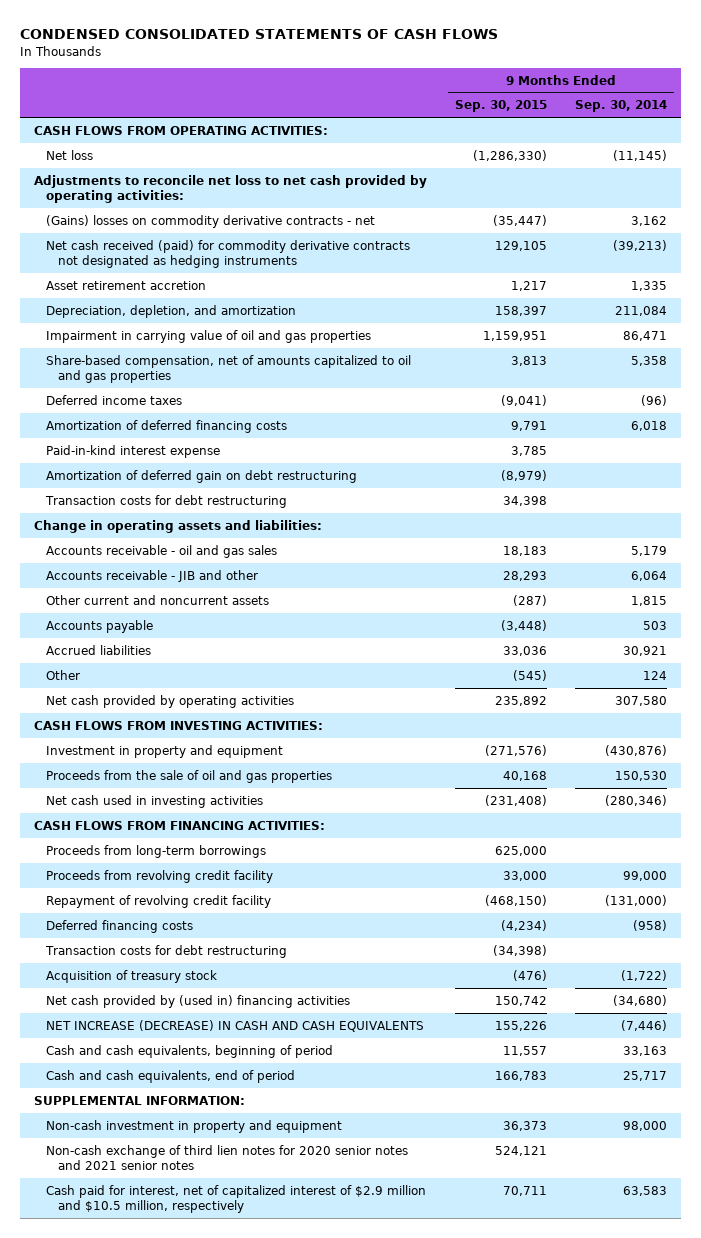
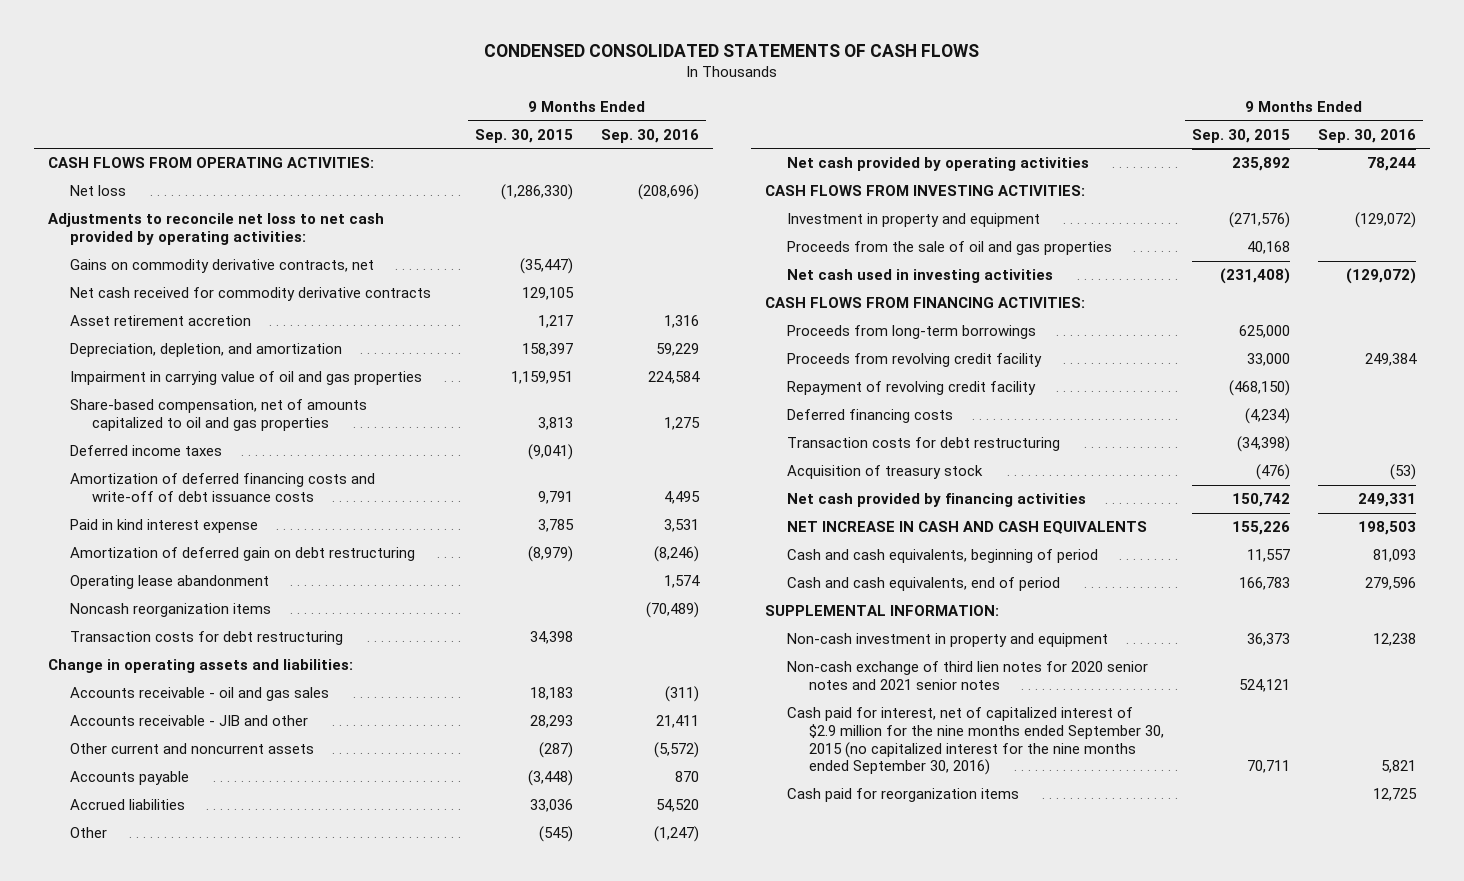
[574,100,667,113] Sep. 30, 2014 -> none
none -> [601,128,700,143] Sep. 30, 2016
[45,214,375,228] (Gains) losses on commodity derivative contracts - net -> [70,259,375,274] Gains on commodity derivative contracts, net
[45,239,410,269] Net cash received (paid) for commodity derivative contracts not designated as hedging instruments -> [70,287,432,302] Net cash received for commodity derivative contracts
[45,419,287,433] Amortization of deferred financing costs -> [70,473,376,502] Amortization of deferred financing costs and write-off of debt issuance costs
[45,444,220,458] Paid-in-kind interest expense -> [70,519,259,534] Paid in kind interest expense
none -> [70,575,270,590] Operating lease abandonment
none -> [70,603,272,618] Noncash reorganization items
[45,994,350,1008] Net cash provided by (used in) financing activities -> [787,493,1087,508] Net cash provided by financing activities
[45,1019,424,1032] NET INCREASE (DECREASE) IN CASH AND CASH EQUIVALENTS -> [787,521,1148,535] NET INCREASE IN CASH AND CASH EQUIVALENTS
[45,1184,426,1214] Cash paid for interest, net of capitalized interest of $2.9 million and $10.5 million, respectively -> [787,707,1165,776] Cash paid for interest, net of capitalized interest of $2.9 million for the nine months ended September 30, 2015 (no capitalized interest for the nine months ended September 30, 2016)
none -> [787,788,1020,803] Cash paid for reorganization items

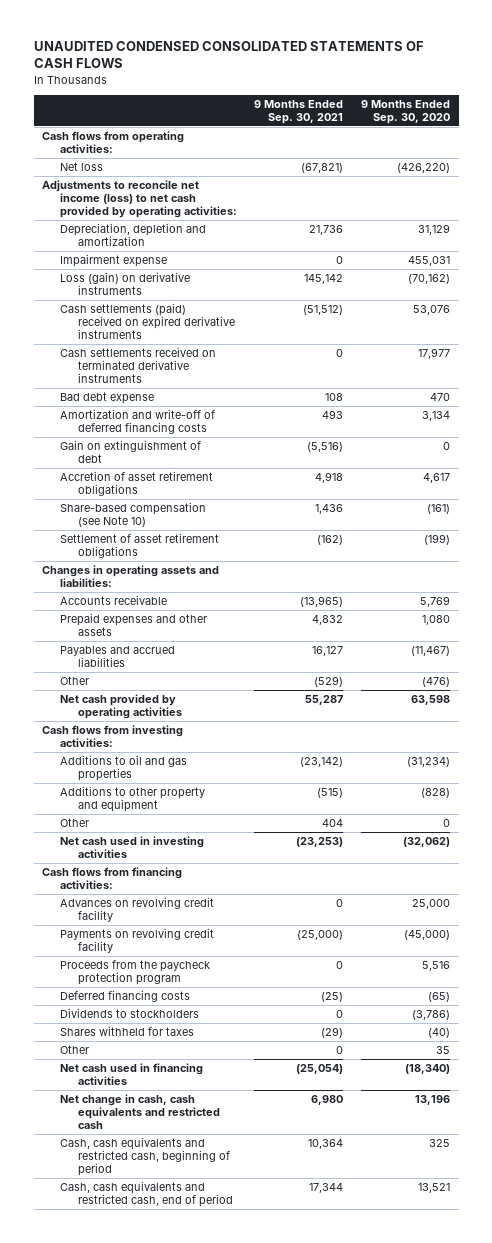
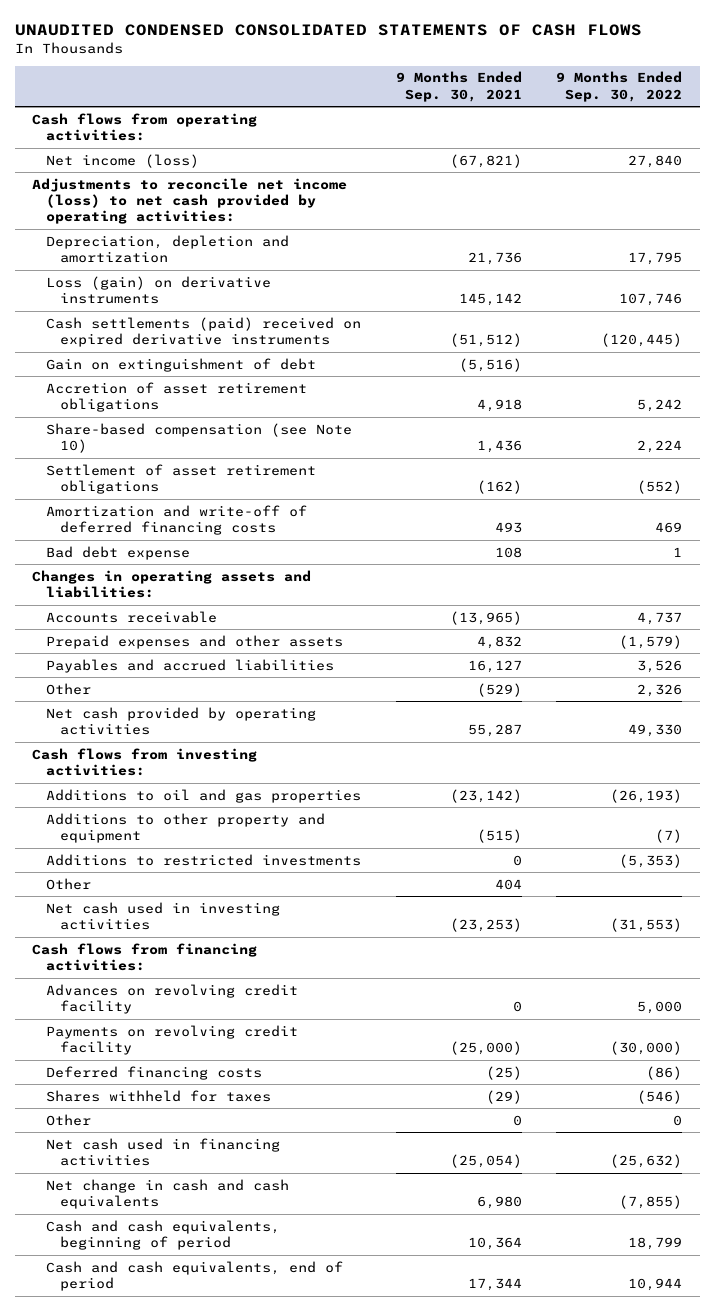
[360,99,450,124] 9 Months Ended Sep. 30, 2020 -> none
none -> [556,71,683,102] 9 Months Ended Sep. 30, 2022
[60,161,104,171] Net loss -> [46,153,200,168] Net income (loss)
[60,253,168,267] Impairment expense -> none
[60,346,217,384] Cash settlements received on terminated derivative instruments -> none
[60,408,216,435] Amortization and write-off of deferred financing costs -> [46,504,308,536] Amortization and write-off of deferred financing costs
[60,391,155,404] Bad debt expense -> [46,545,191,560] Bad debt expense
none -> [46,853,362,866] Additions to restricted investments
[60,959,211,986] Proceeds from the paycheck protection program -> none
[60,1007,200,1018] Dividends to stockholders -> none
[60,1093,220,1130] Net change in cash, cash equivalents and restricted cash -> [46,1178,290,1210] Net change in cash and cash equivalents
[60,1136,230,1177] Cash, cash equivalents and restricted cash, beginning of period -> [46,1219,281,1251] Cash and cash equivalents, beginning of period
[60,1180,233,1208] Cash, cash equivalents and restricted cash, end of period -> [46,1260,344,1292] Cash and cash equivalents, end of period

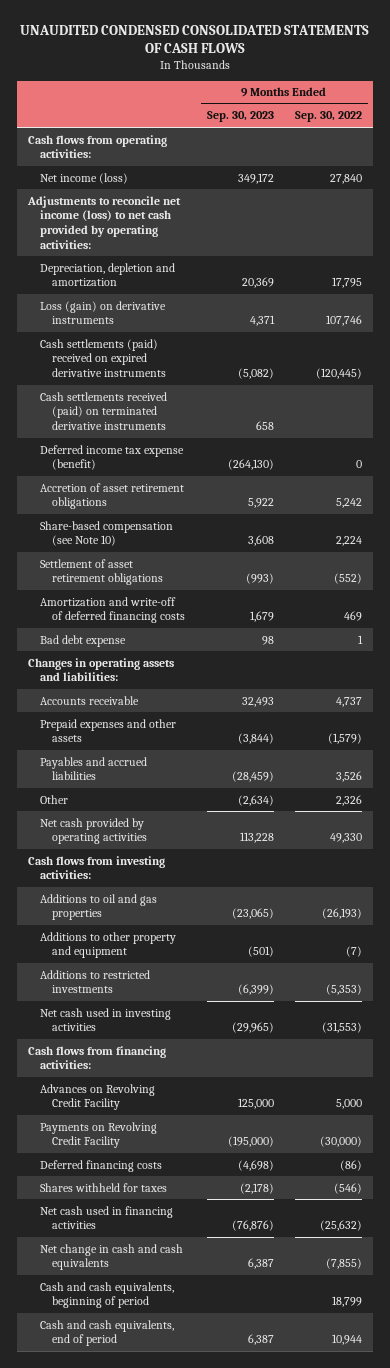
[395,71,522,102] 9 Months Ended Sep. 30, 2021 -> none
none -> [206,111,274,123] Sep. 30, 2023
[46,357,317,372] Gain on extinguishment of debt -> none
none -> [39,391,167,431] Cash settlements received (paid) on terminated derivative instruments
none -> [39,444,184,471] Deferred income tax expense (benefit)
[46,877,92,890] Other -> none
[46,983,299,1015] Advances on revolving credit facility -> [39,1083,155,1111] Advances on Revolving Credit Facility
[46,1024,299,1056] Payments on revolving credit facility -> [39,1121,157,1149] Payments on Revolving Credit Facility
[46,1113,92,1126] Other -> none

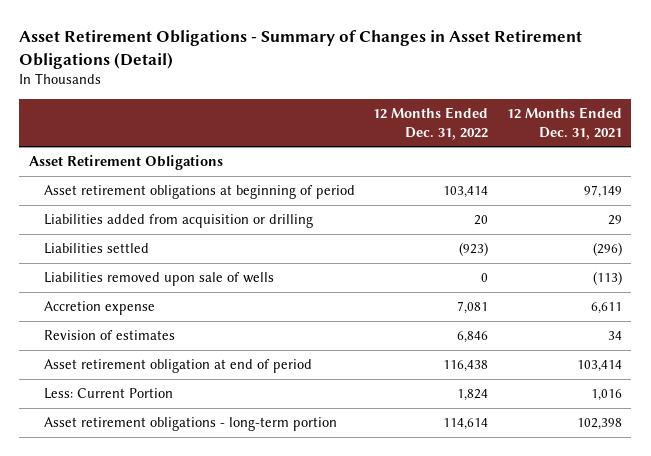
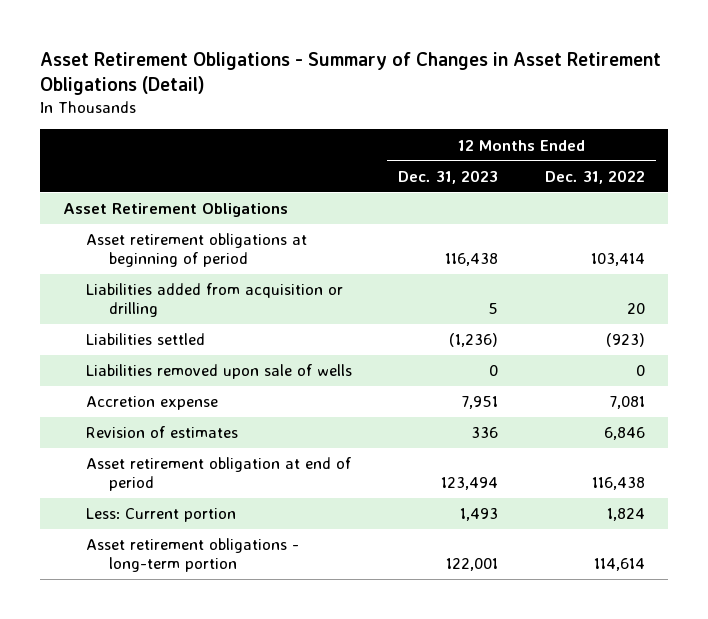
[507,106,623,140] 12 Months Ended Dec. 31, 2021 -> none
none -> [398,169,499,184] Dec. 31, 2023
[43,388,173,400] Less: Current Portion -> [86,508,237,523] Less: Current portion

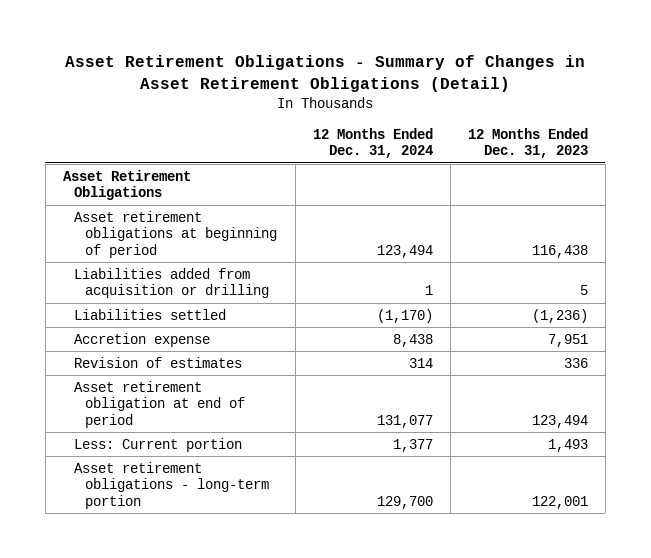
[544,169,645,184] Dec. 31, 2022 -> none
none -> [312,127,433,159] 12 Months Ended Dec. 31, 2024
[86,364,353,380] Liabilities removed upon sale of wells -> none

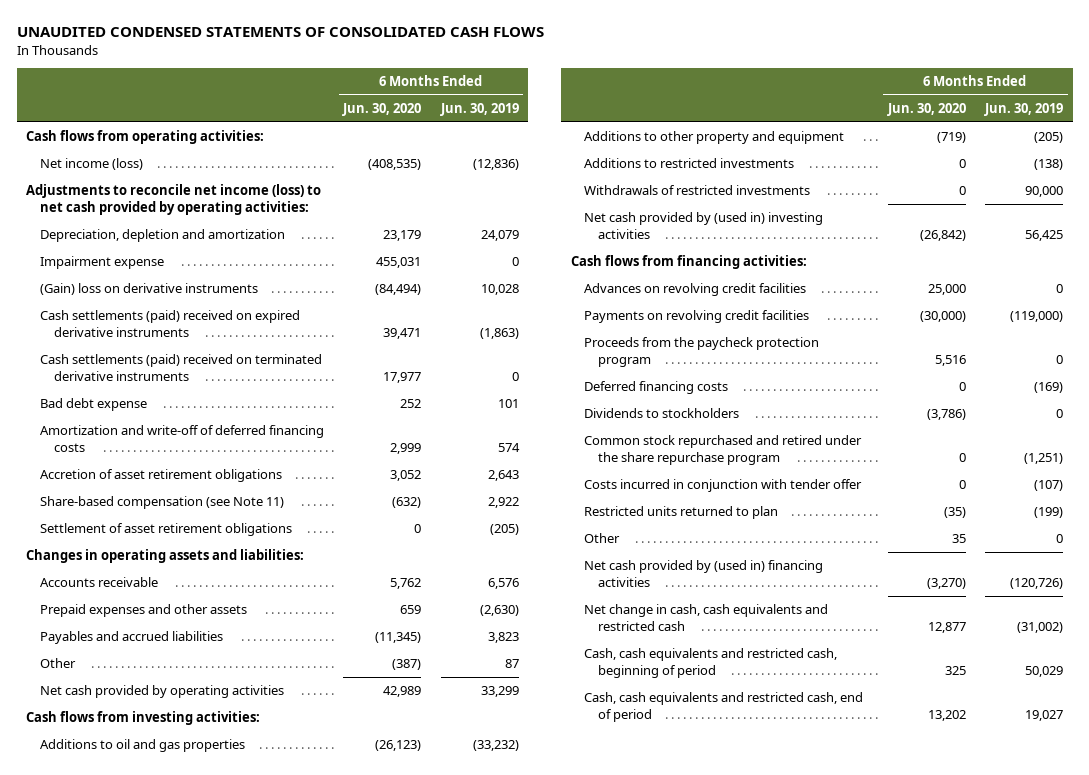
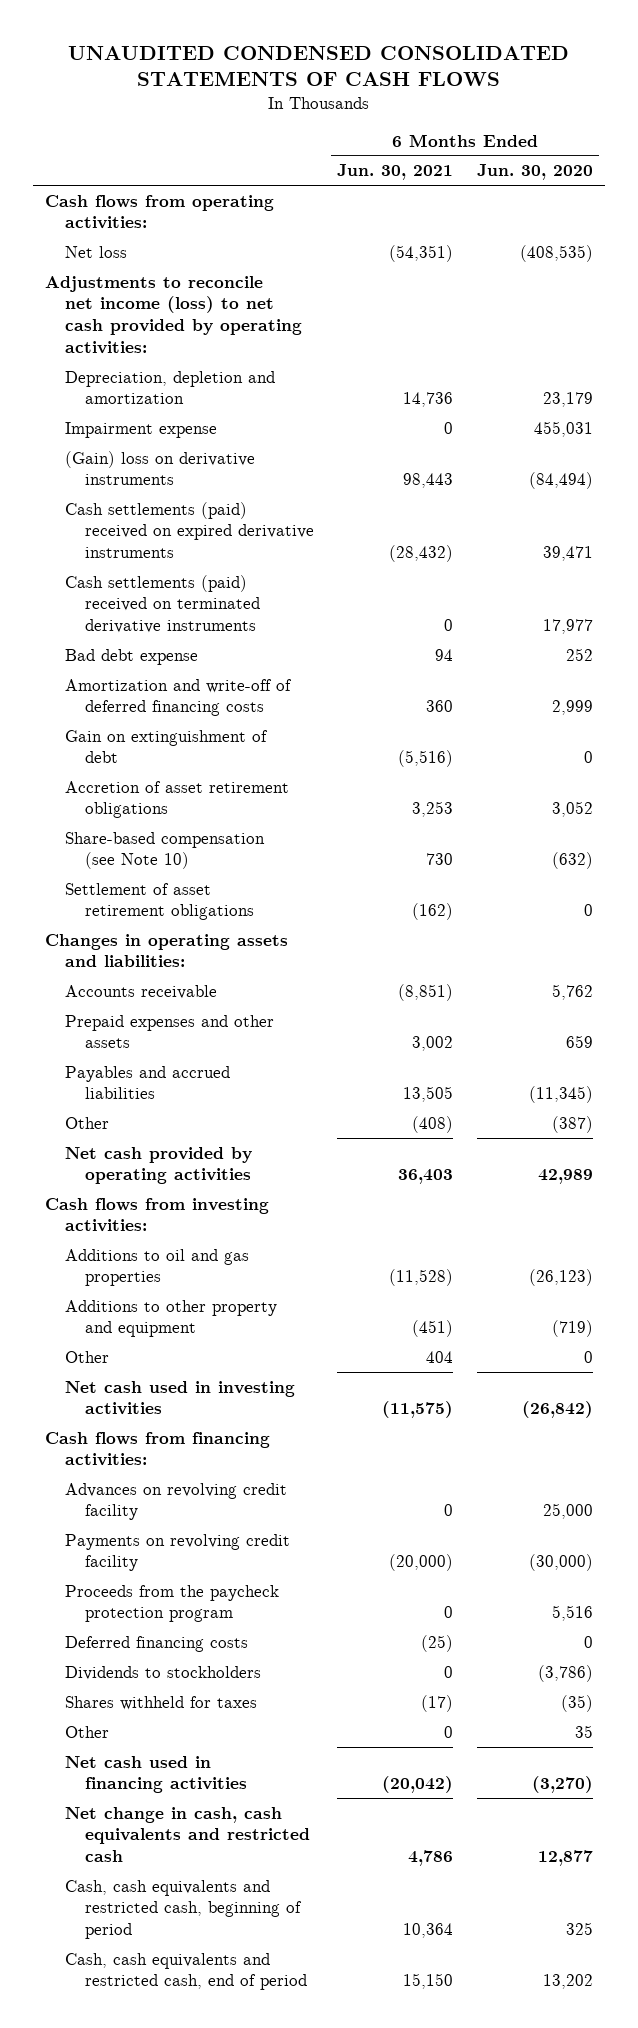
[16,26,544,37] UNAUDITED CONDENSED STATEMENTS OF CONSOLIDATED CASH FLOWS -> [68,45,570,87] UNAUDITED CONDENSED CONSOLIDATED STATEMENTS OF CASH FLOWS
[439,103,519,117] Jun. 30, 2019 -> none
none -> [337,164,454,181] Jun. 30, 2021
[40,158,144,171] Net income (loss) -> [64,245,127,258] Net loss
none -> [64,729,268,764] Gain on extinguishment of debt
[40,496,285,510] Share-based compensation (see Note 11) -> [64,831,265,870] Share-based compensation (see Note 10)
[584,158,795,169] Additions to restricted investments -> none
[584,185,811,196] Withdrawals of restricted investments -> none
none -> [64,1350,109,1363] Other
[584,212,824,240] Net cash provided by (used in) investing activities -> [64,1380,295,1416] Net cash used in investing activities
[584,283,807,297] Advances on revolving credit facilities -> [64,1482,287,1521] Advances on revolving credit facility
[584,310,810,324] Payments on revolving credit facilities -> [64,1533,290,1572] Payments on revolving credit facility
[584,435,863,466] Common stock repurchased and retired under the share repurchase program -> none
[584,479,863,493] Costs incurred in conjunction with tender offer -> none
[584,506,779,520] Restricted units returned to plan -> none
none -> [64,1695,257,1710] Shares withheld for taxes
[584,560,824,588] Net cash provided by (used in) financing activities -> [64,1755,247,1794] Net cash used in financing activities

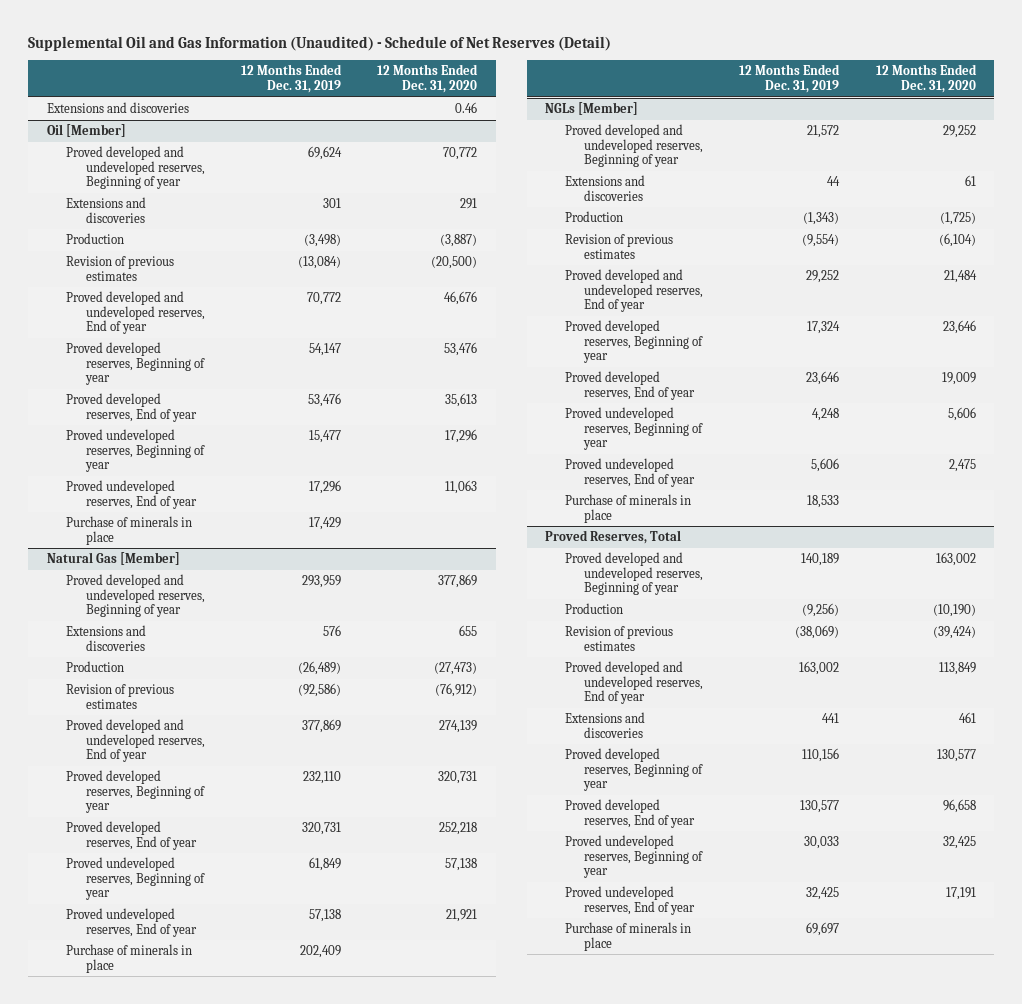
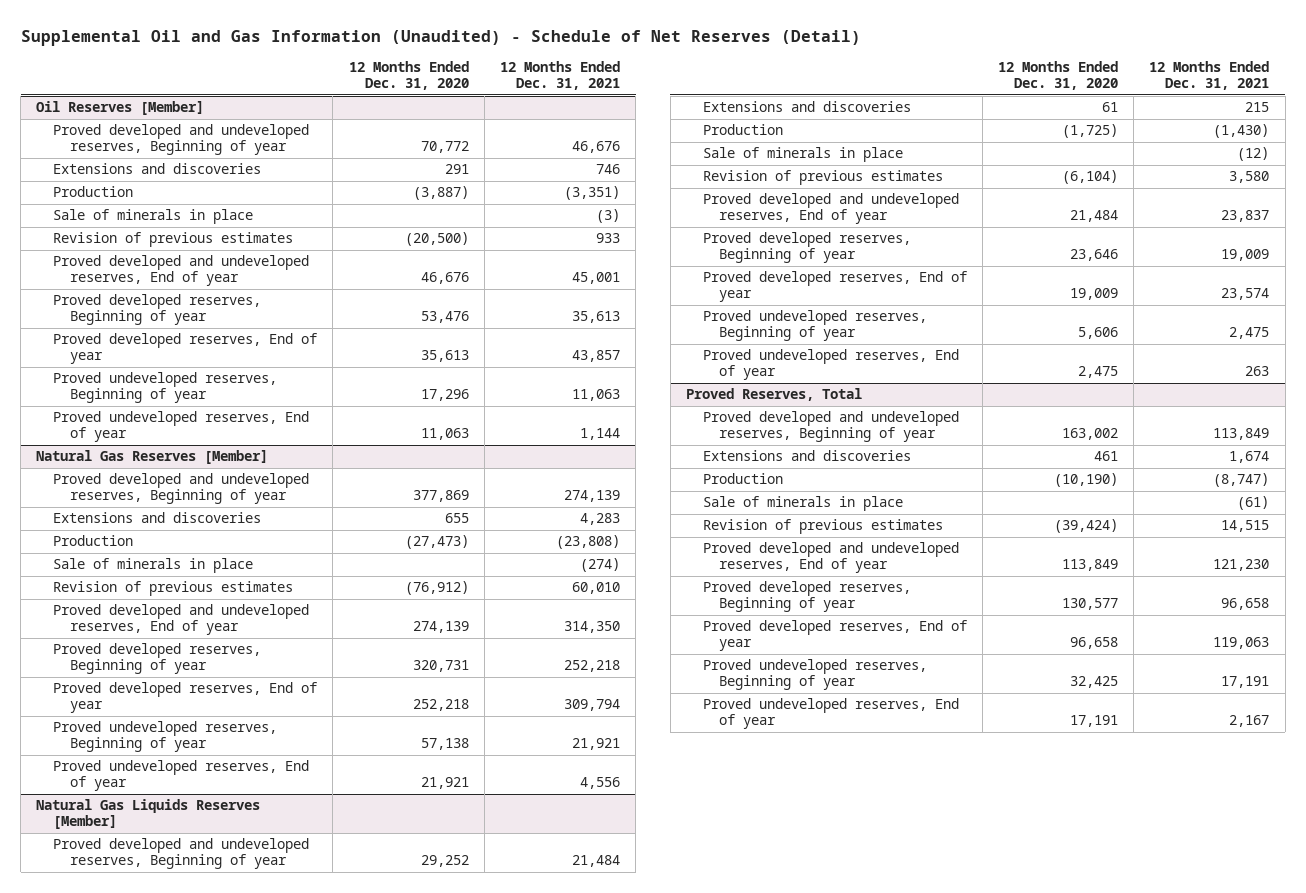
[240,64,342,93] 12 Months Ended Dec. 31, 2019 -> none
none -> [500,61,621,91] 12 Months Ended Dec. 31, 2021
[46,102,189,114] Extensions and discoveries -> none
[46,124,126,138] Oil [Member] -> [36,101,205,116] Oil Reserves [Member]
none -> [53,209,254,225] Sale of minerals in place
[66,516,193,545] Purchase of minerals in place -> none
[46,552,180,566] Natural Gas [Member] -> [36,450,269,465] Natural Gas Reserves [Member]
none -> [53,558,254,574] Sale of minerals in place
[66,944,193,973] Purchase of minerals in place -> none
[545,102,639,116] NGLs [Member] -> [36,799,261,830] Natural Gas Liquids Reserves [Member]
none -> [702,147,903,163] Sale of minerals in place
[564,494,691,523] Purchase of minerals in place -> none
[564,712,645,738] Extensions and discoveries -> [702,450,911,462] Extensions and discoveries
none -> [702,496,903,512] Sale of minerals in place
[564,922,691,951] Purchase of minerals in place -> none

